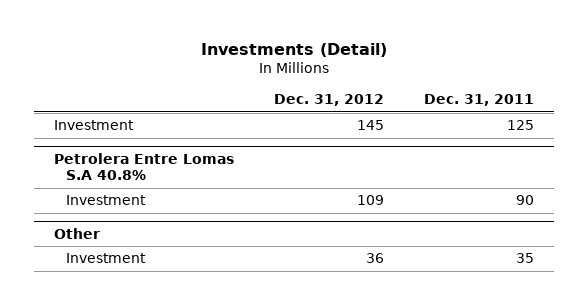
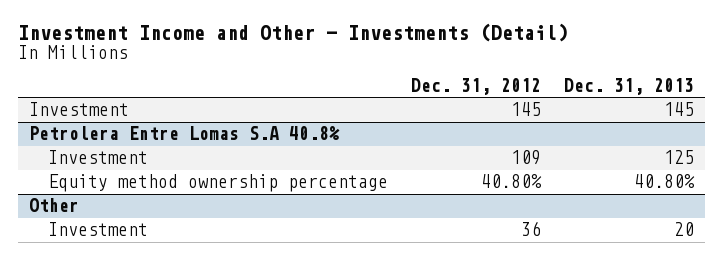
[201,43,388,58] Investments (Detail) -> [17,23,568,43] Investment Income and Other - Investments (Detail)
[424,94,535,107] Dec. 31, 2011 -> none
none -> [563,78,694,96] Dec. 31, 2013
none -> [48,174,389,193] Equity method ownership percentage

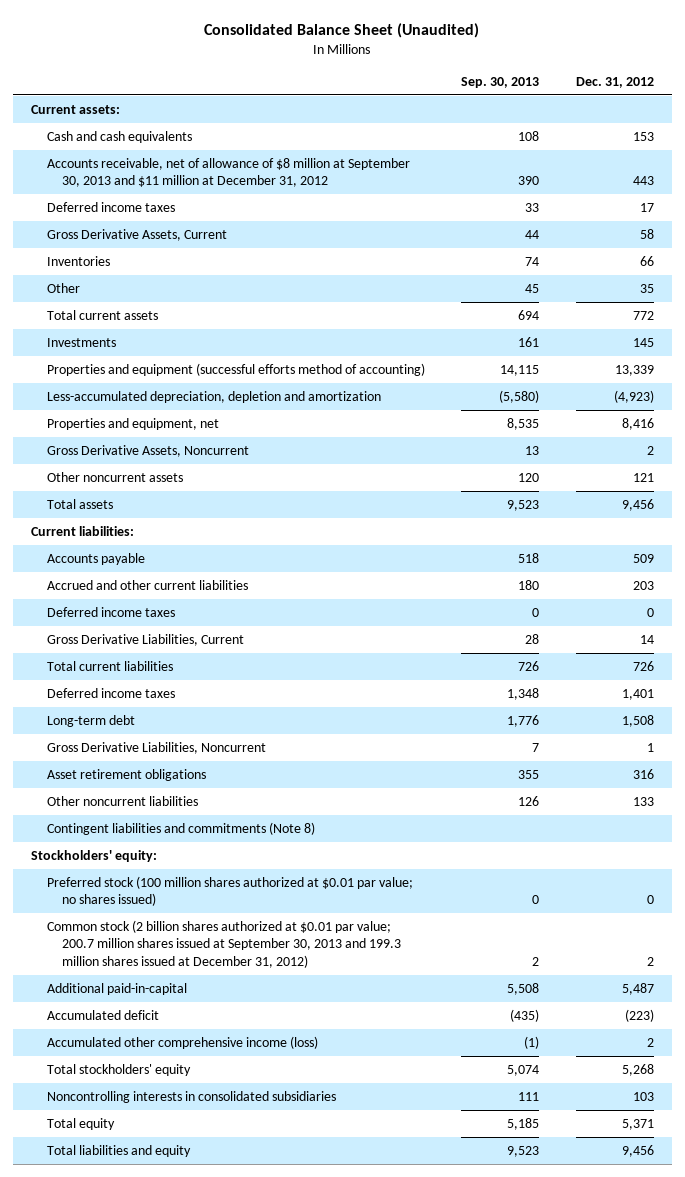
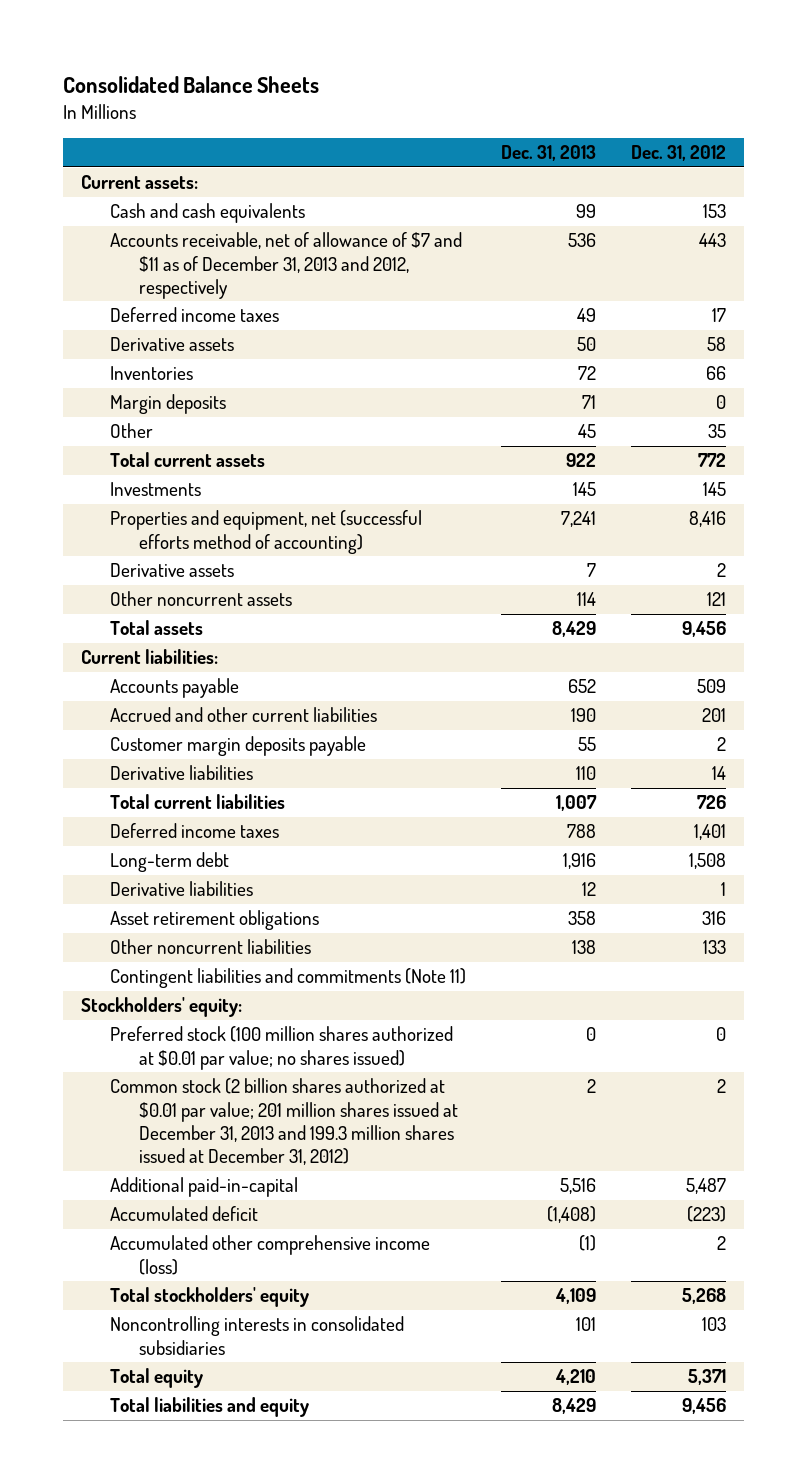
[204,22,480,38] Consolidated Balance Sheet (Unaudited) -> [63,76,320,94] Consolidated Balance Sheets
[461,76,540,88] Sep. 30, 2013 -> none
none -> [501,145,597,162] Dec. 31, 2013
[46,158,410,188] Accounts receivable, net of allowance of $8 million at September 30, 2013 and $11 million at December 31, 2012 -> [110,232,463,299] Accounts receivable, net of allowance of $7 and $11 as of December 31, 2013 and 2012, respectively
[46,229,227,242] Gross Derivative Assets, Current -> [110,337,235,352] Derivative assets
none -> [110,394,227,415] Margin deposits
[46,363,425,377] Properties and equipment (successful efforts method of accounting) -> none
[46,391,381,404] Less-accumulated depreciation, depletion and amortization -> none
[46,418,219,431] Properties and equipment, net -> [110,510,423,554] Properties and equipment, net (successful efforts method of accounting)
[46,445,249,458] Gross Derivative Assets, Noncurrent -> [110,563,235,578] Derivative assets
[46,607,175,618] Deferred income taxes -> none
[632,581,654,591] 203 -> [702,708,727,723] 201
none -> [110,736,367,757] Customer margin deposits payable
[46,634,244,647] Gross Derivative Liabilities, Current -> [110,765,254,781] Derivative liabilities
[46,742,266,755] Gross Derivative Liabilities, Noncurrent -> [110,881,254,897] Derivative liabilities
[46,822,315,836] Contingent liabilities and commitments (Note 8) -> [110,968,467,989] Contingent liabilities and commitments (Note 11)
[46,920,402,968] Common stock (2 billion shares authorized at $0.01 par value; 200.7 million shares issued at September 30, 2013 and 199.3 million shares issued at December 31, 2012) -> [110,1078,459,1166] Common stock (2 billion shares authorized at $0.01 par value; 201 million shares issued at December 31, 2013 and 199.3 million shares issued at December 31, 2012)

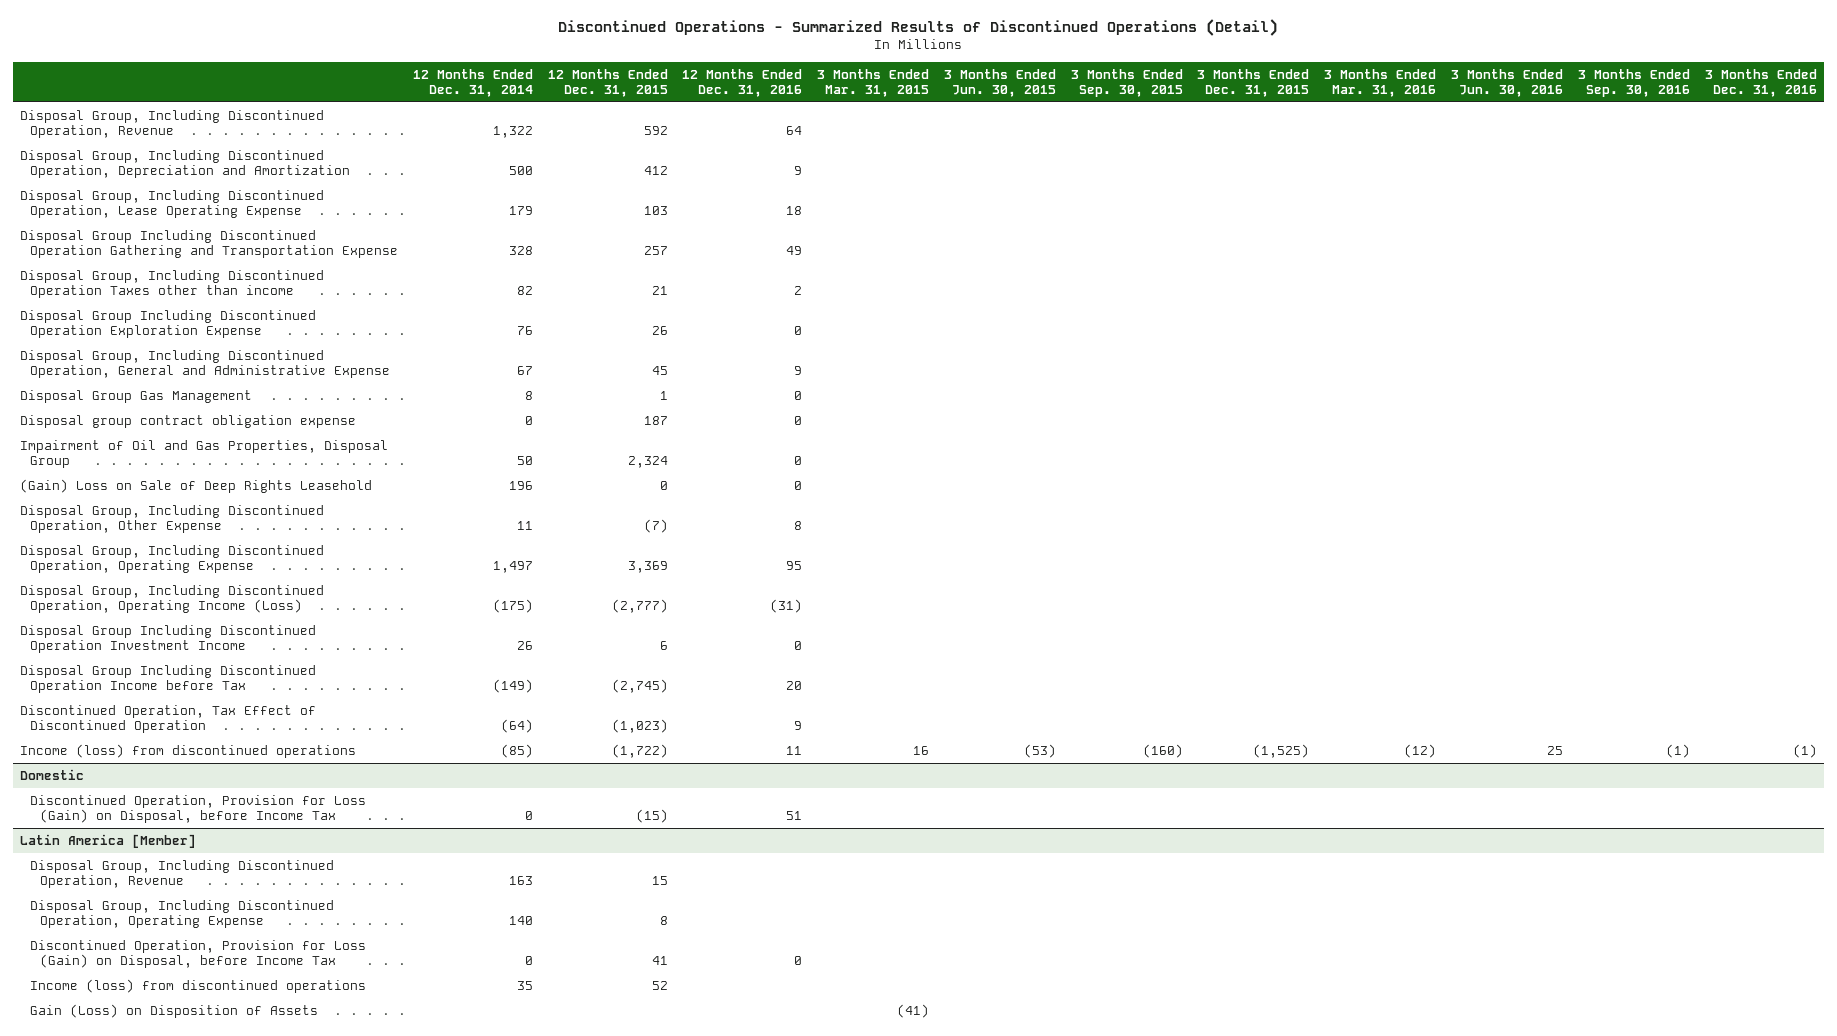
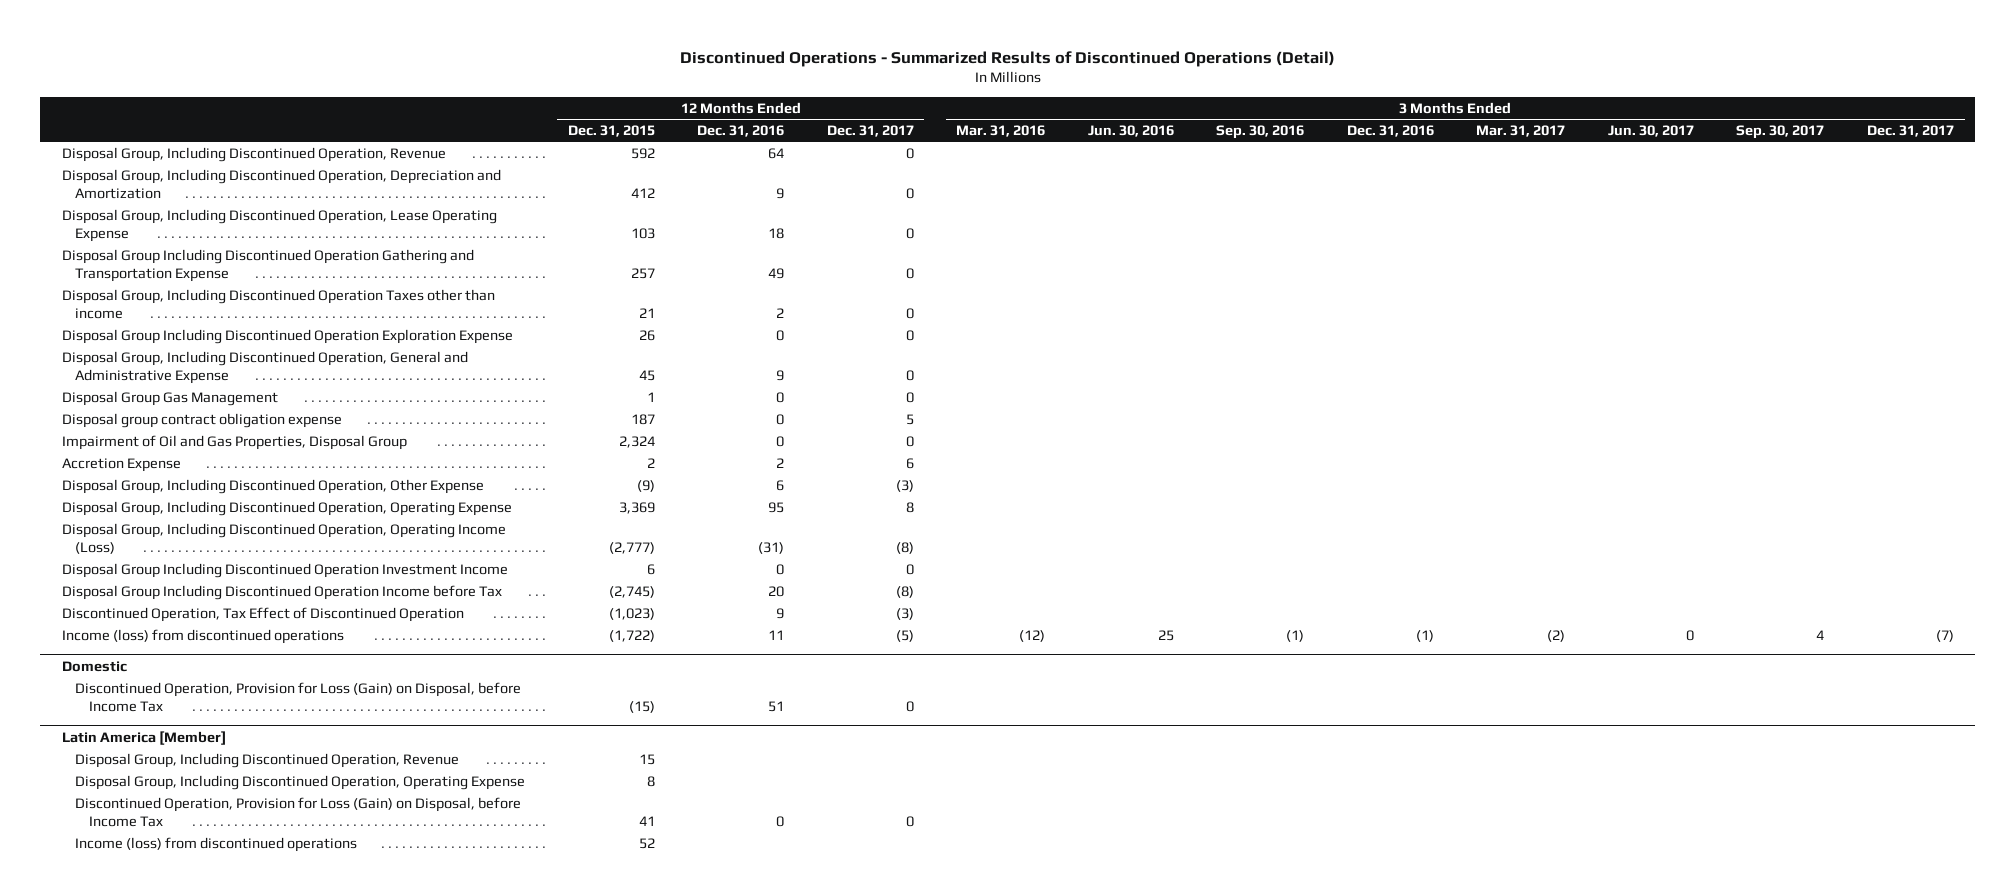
[412,68,533,97] 12 Months Ended Dec. 31, 2014 -> none
[817,68,930,97] 3 Months Ended Mar. 31, 2015 -> none
[943,68,1056,97] 3 Months Ended Jun. 30, 2015 -> none
[1070,68,1183,97] 3 Months Ended Sep. 30, 2015 -> none
[1197,68,1310,97] 3 Months Ended Dec. 31, 2015 -> none
none -> [826,124,914,137] Dec. 31, 2017
none -> [1476,124,1566,137] Mar. 31, 2017
none -> [1607,124,1694,137] Jun. 30, 2017
none -> [1736,124,1825,139] Sep. 30, 2017
none -> [1866,124,1954,137] Dec. 31, 2017
[20,478,373,493] (Gain) Loss on Sale of Deep Rights Leasehold -> none
none -> [61,457,181,472] Accretion Expense
[643,518,668,533] (7) -> [636,479,655,492] (9)
[794,520,803,530] 8 -> [776,479,785,491] 6
[30,1003,319,1018] Gain (Loss) on Disposition of Assets -> none

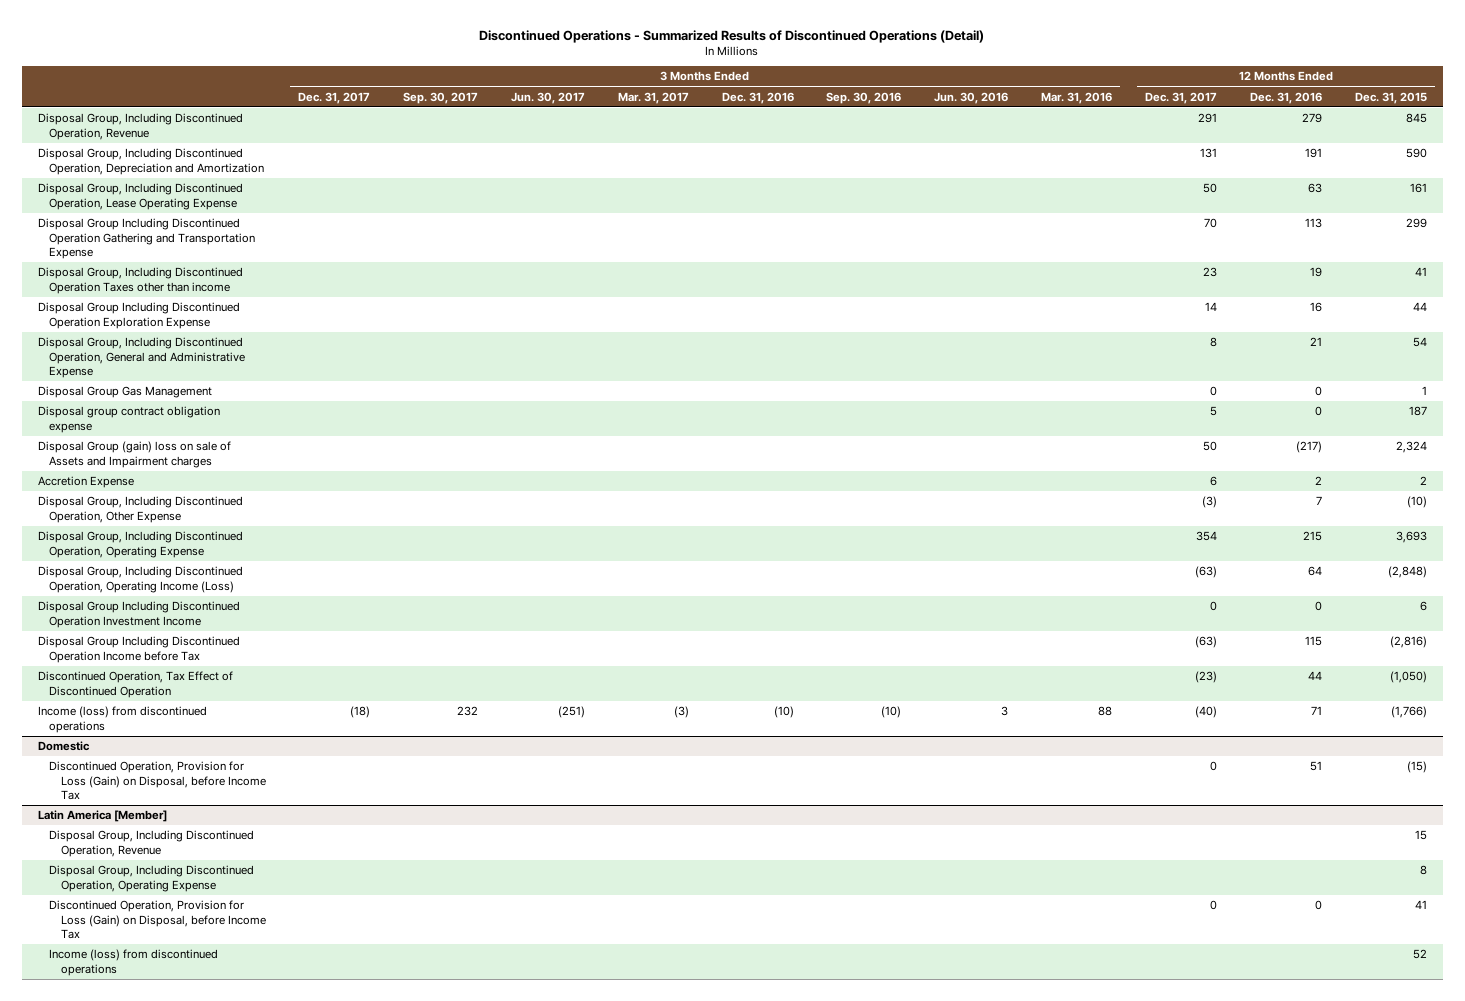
[630,147,655,159] 592 -> [1405,113,1427,124] 845
[768,147,785,159] 64 -> [1301,113,1322,124] 279
[905,147,914,159] 0 -> [1197,113,1217,124] 291
[630,187,655,198] 412 -> [1405,148,1427,159] 590
[776,187,785,199] 9 -> [1304,148,1322,159] 191
[905,187,914,199] 0 -> [1199,148,1217,159] 131
[630,227,655,239] 103 -> [1409,183,1427,194] 161
[768,227,785,239] 18 -> [1307,183,1322,194] 63
[905,227,914,239] 0 -> [1202,183,1217,194] 50
[630,267,655,279] 257 -> [1405,218,1427,229] 299
[768,267,785,279] 49 -> [1304,218,1322,229] 113
[905,267,914,279] 0 -> [1203,218,1217,229] 70
[638,307,655,318] 21 -> [1414,267,1427,277] 41
[776,307,785,318] 2 -> [1309,267,1322,278] 19
[905,307,914,319] 0 -> [1202,267,1217,278] 23
[638,329,655,341] 26 -> [1412,302,1427,312] 44
[776,329,785,341] 0 -> [1309,302,1322,313] 16
[905,329,914,341] 0 -> [1204,302,1217,312] 14
[638,369,655,381] 45 -> [1412,337,1427,348] 54
[776,369,785,381] 9 -> [1309,337,1322,347] 21
[905,369,914,381] 0 -> [1209,337,1217,348] 8
[61,434,407,450] Impairment of Oil and Gas Properties, Disposal Group -> none
none -> [38,441,232,468] Disposal Group (gain) loss on sale of Assets and Impairment charges
[636,479,655,492] (9) -> [1406,496,1427,509] (10)
[776,479,785,491] 6 -> [1315,496,1322,506] 7
[618,501,655,514] 3,369 -> [1395,531,1427,544] 3,693
[768,501,785,513] 95 -> [1302,531,1322,542] 215
[905,501,914,513] 8 -> [1195,531,1217,542] 354
[608,541,655,554] (2,777) -> [1387,566,1427,579] (2,848)
[758,541,785,554] (31) -> [1307,566,1322,577] 64
[895,541,914,554] (8) -> [1194,566,1217,579] (63)
[608,585,655,598] (2,745) -> [1389,636,1427,649] (2,816)
[768,585,785,597] 20 -> [1304,636,1322,647] 115
[895,585,914,598] (8) -> [1194,636,1217,649] (63)
[608,607,655,620] (1,023) -> [1389,671,1427,684] (1,050)
[776,607,785,619] 9 -> [1307,671,1322,681] 44
[895,607,914,620] (3) -> [1194,671,1217,684] (23)
[608,629,655,642] (1,722) -> [1390,706,1427,719] (1,766)
[768,629,785,640] 11 -> [1310,706,1322,716] 71
[895,629,914,642] (5) -> [1194,706,1217,719] (40)
[1019,629,1046,642] (12) -> [1098,706,1113,717] 88
[1157,629,1174,641] 25 -> [1001,706,1009,717] 3
[1286,629,1305,642] (1) -> [881,706,902,719] (10)
[1415,629,1434,642] (1) -> [773,706,794,719] (10)
[1547,629,1566,642] (2) -> [673,706,689,719] (3)
[1685,629,1694,641] 0 -> [558,706,586,719] (251)
[1816,629,1825,640] 4 -> [457,706,479,717] 232
[1935,629,1954,642] (7) -> [350,706,371,719] (18)

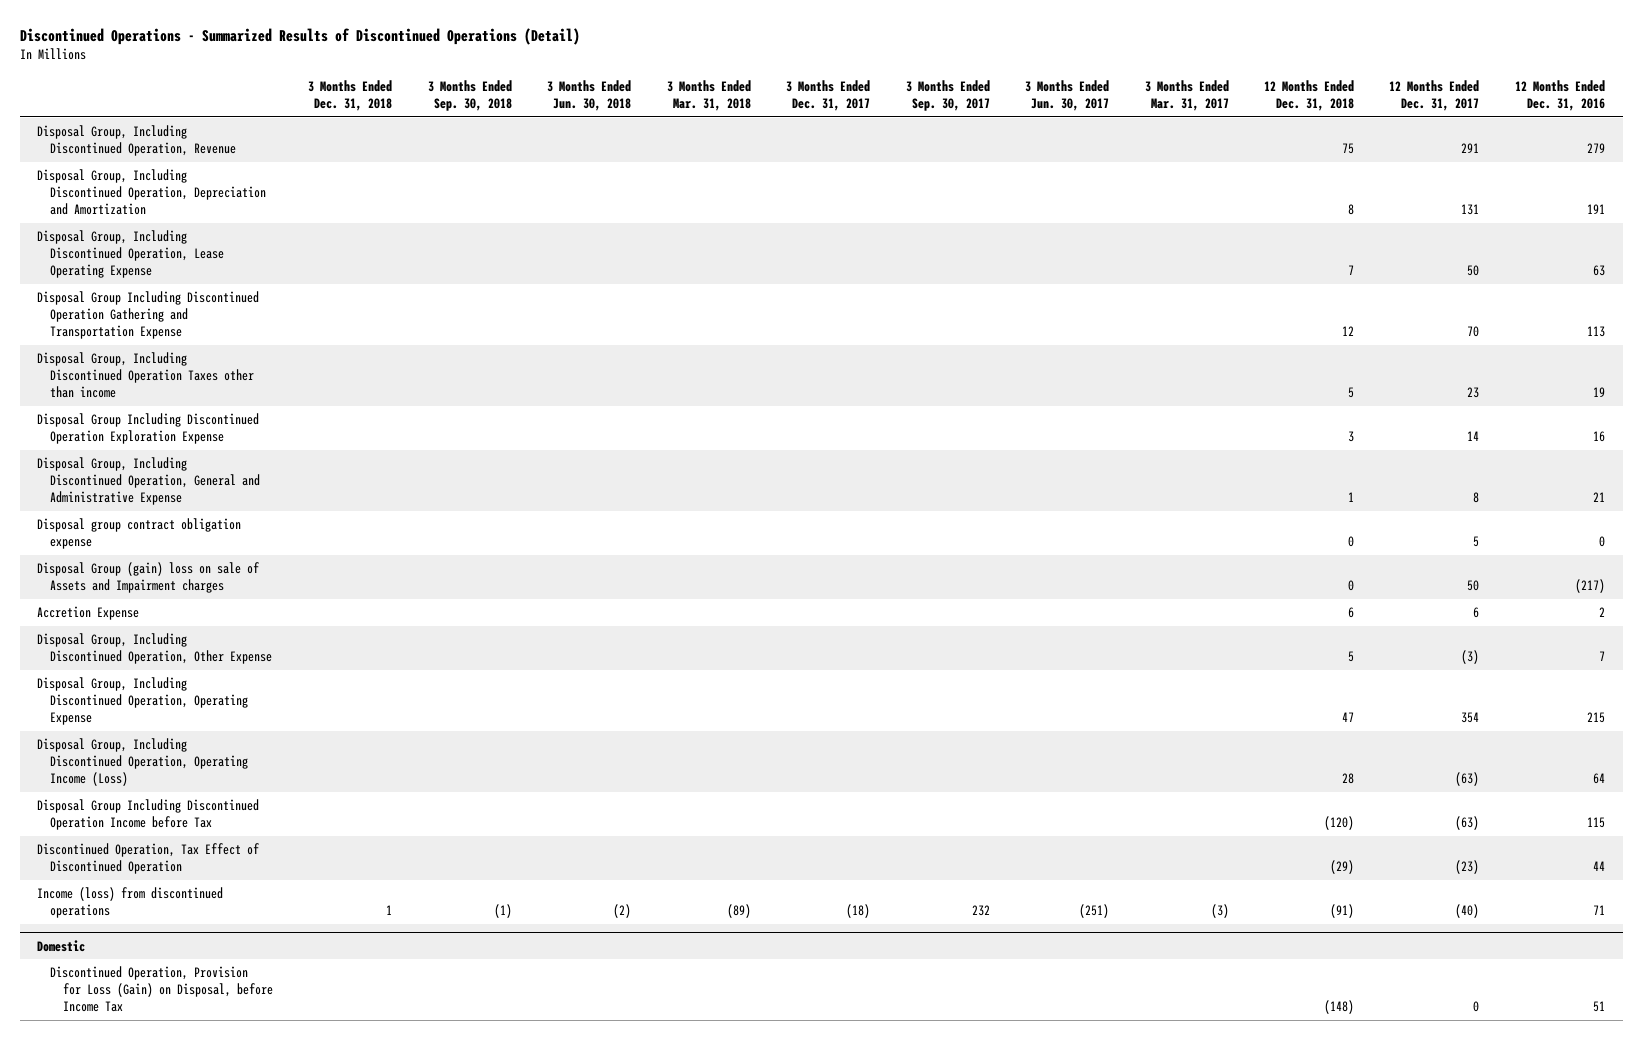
[721,91,794,104] Dec. 31, 2016 -> none
[826,91,902,104] Sep. 30, 2016 -> none
[934,91,1009,104] Jun. 30, 2016 -> none
[1041,91,1113,104] Mar. 31, 2016 -> none
[1354,91,1427,104] Dec. 31, 2015 -> none
none -> [308,80,393,112] 3 Months Ended Dec. 31, 2018
none -> [427,80,512,112] 3 Months Ended Sep. 30, 2018
none -> [547,80,632,112] 3 Months Ended Jun. 30, 2018
none -> [666,80,751,112] 3 Months Ended Mar. 31, 2018
none -> [1263,80,1354,112] 12 Months Ended Dec. 31, 2018
[38,386,213,399] Disposal Group Gas Management -> none
[38,601,241,628] Disposal Group Including Discontinued Operation Investment Income -> none
[38,810,168,823] Latin America [Member] -> none
[49,830,255,857] Disposal Group, Including Discontinued Operation, Revenue -> none
[49,865,255,892] Disposal Group, Including Discontinued Operation, Operating Expense -> none
[49,900,266,940] Discontinued Operation, Provision for Loss (Gain) on Disposal, before Income Tax -> none
[49,949,219,976] Income (loss) from discontinued operations -> none

